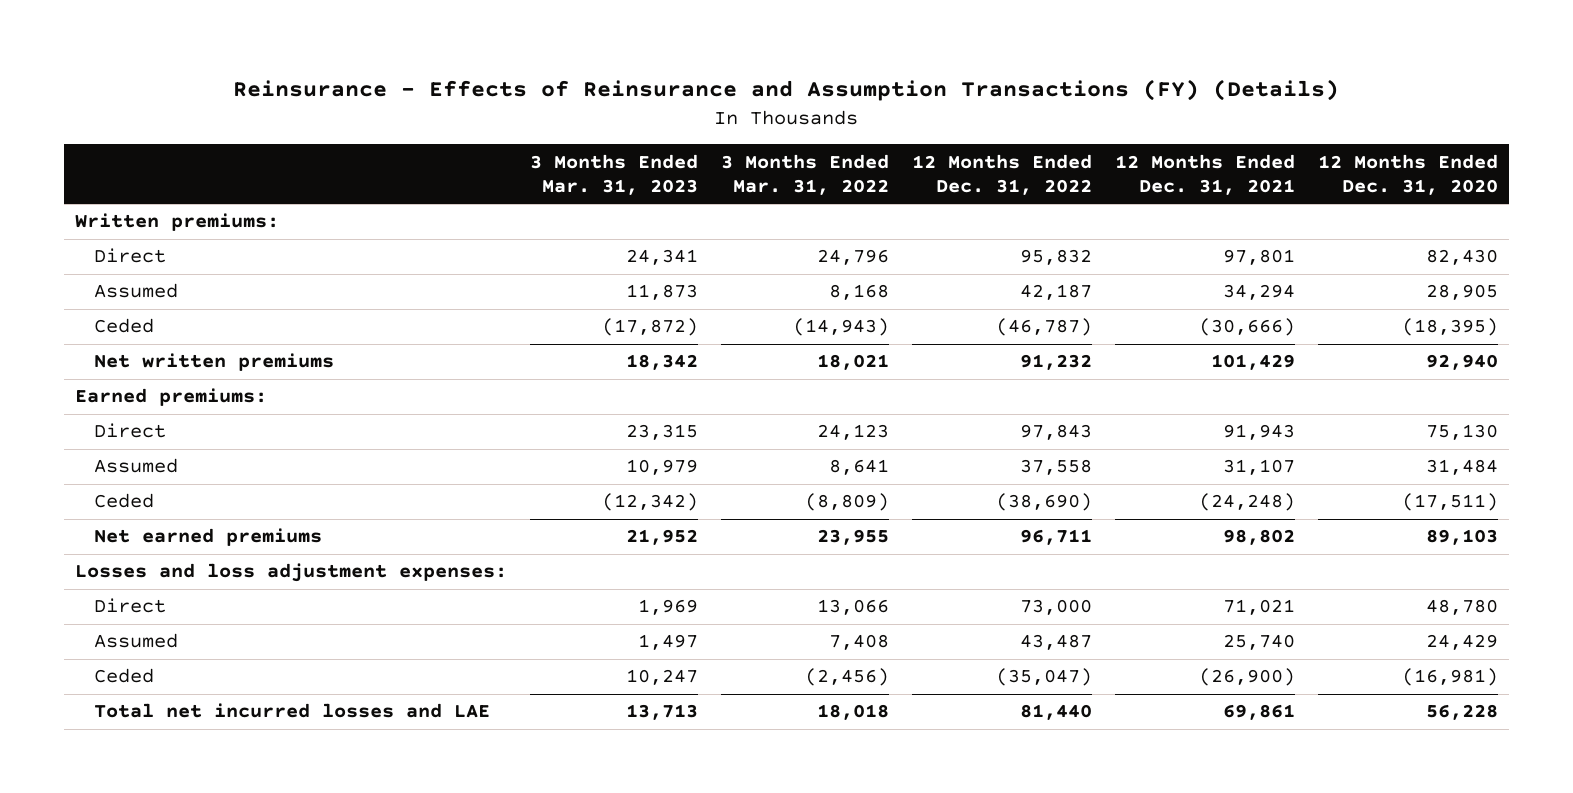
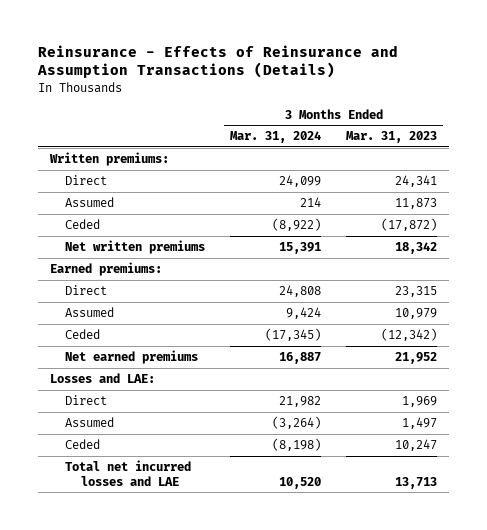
[233,78,1340,101] Reinsurance - Effects of Reinsurance and Assumption Transactions (FY) (Details) -> [36,44,398,79] Reinsurance - Effects of Reinsurance and Assumption Transactions (Details)
[721,153,890,195] 3 Months Ended Mar. 31, 2022 -> none
[911,153,1092,195] 12 Months Ended Dec. 31, 2022 -> none
[1114,153,1295,195] 12 Months Ended Dec. 31, 2021 -> none
[1317,153,1498,195] 12 Months Ended Dec. 31, 2020 -> none
none -> [230,131,322,144] Mar. 31, 2024
[75,563,508,583] Losses and loss adjustment expenses: -> [50,373,156,384] Losses and LAE:

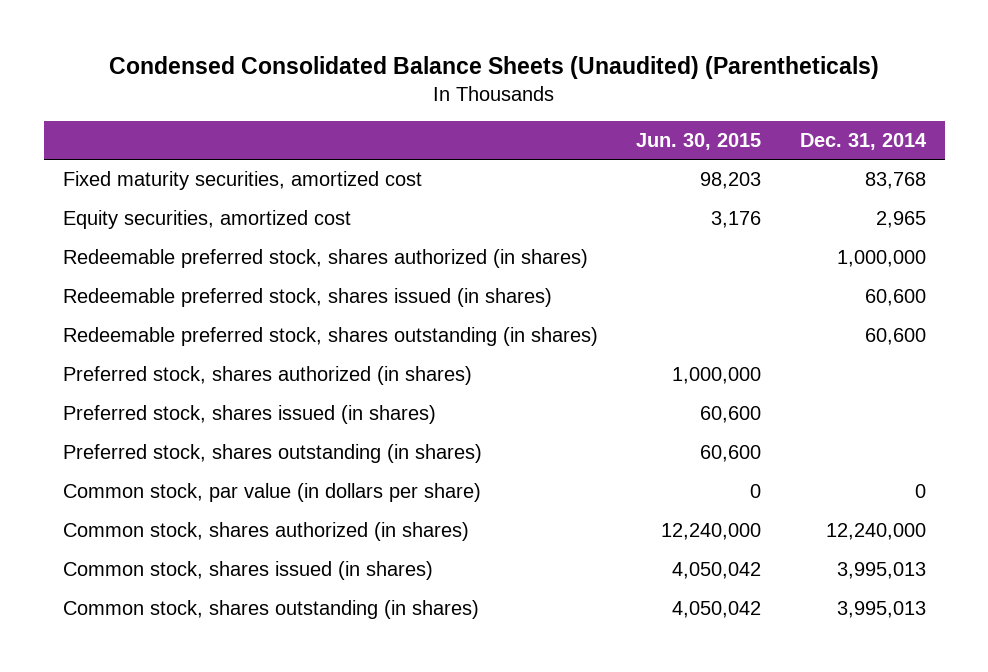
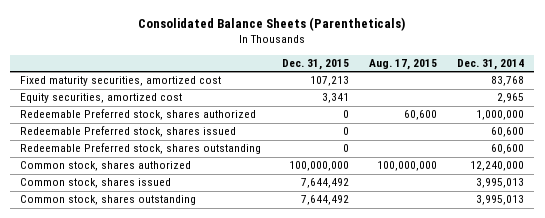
[109,56,880,80] Condensed Consolidated Balance Sheets (Unaudited) (Parentheticals) -> [138,16,406,31] Consolidated Balance Sheets (Parentheticals)
[636,132,762,150] Jun. 30, 2015 -> none
none -> [281,58,349,70] Dec. 31, 2015
none -> [368,58,437,70] Aug. 17, 2015
[62,366,472,386] Preferred stock, shares authorized (in shares) -> none
[62,405,436,425] Preferred stock, shares issued (in shares) -> none
[62,444,482,464] Preferred stock, shares outstanding (in shares) -> none
[62,483,481,503] Common stock, par value (in dollars per share) -> none
[62,249,588,269] Redeemable preferred stock, shares authorized (in shares) -> [20,109,257,121] Redeemable Preferred stock, shares authorized
[62,288,552,308] Redeemable preferred stock, shares issued (in shares) -> [20,126,237,138] Redeemable Preferred stock, shares issued
[62,327,598,347] Redeemable preferred stock, shares outstanding (in shares) -> [20,143,262,155] Redeemable Preferred stock, shares outstanding
[62,522,469,542] Common stock, shares authorized (in shares) -> [20,161,192,172] Common stock, shares authorized
[62,561,433,581] Common stock, shares issued (in shares) -> [20,178,172,189] Common stock, shares issued
[62,600,479,620] Common stock, shares outstanding (in shares) -> [20,195,197,206] Common stock, shares outstanding

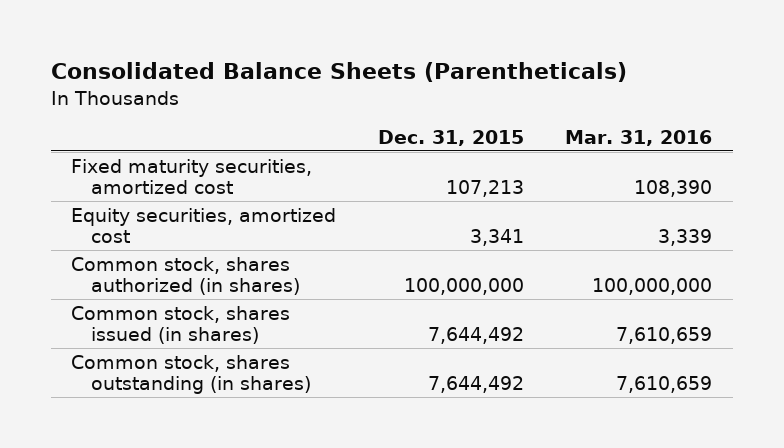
[368,58,437,70] Aug. 17, 2015 -> none
[457,58,525,70] Dec. 31, 2014 -> none
none -> [565,129,713,146] Mar. 31, 2016
[20,109,257,121] Redeemable Preferred stock, shares authorized -> none
[20,126,237,138] Redeemable Preferred stock, shares issued -> none
[20,143,262,155] Redeemable Preferred stock, shares outstanding -> none
[20,161,192,172] Common stock, shares authorized -> [71,256,300,295] Common stock, shares authorized (in shares)
[20,178,172,189] Common stock, shares issued -> [71,305,291,344] Common stock, shares issued (in shares)
[20,195,197,206] Common stock, shares outstanding -> [71,354,311,394] Common stock, shares outstanding (in shares)

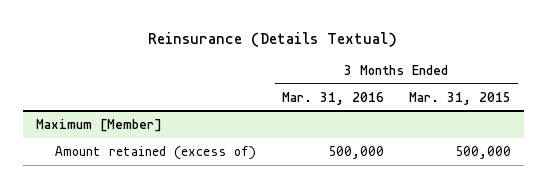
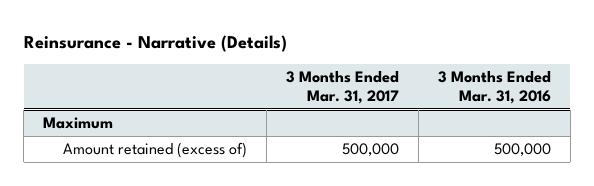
[148,31,398,47] Reinsurance (Details Textual) -> [23,35,287,53] Reinsurance - Narrative (Details)
[409,91,512,105] Mar. 31, 2015 -> none
none -> [286,71,400,104] 3 Months Ended Mar. 31, 2017
[35,118,162,132] Maximum [Member] -> [43,117,114,130] Maximum

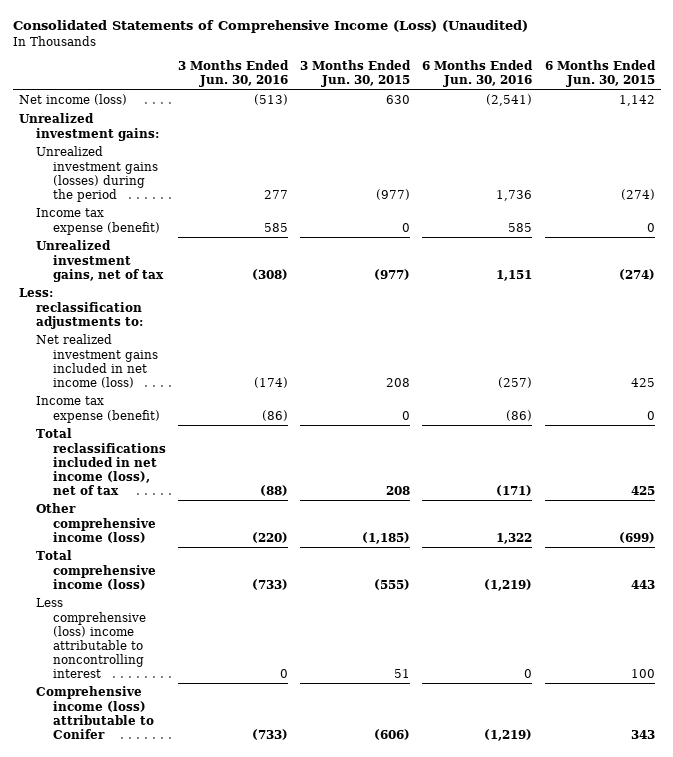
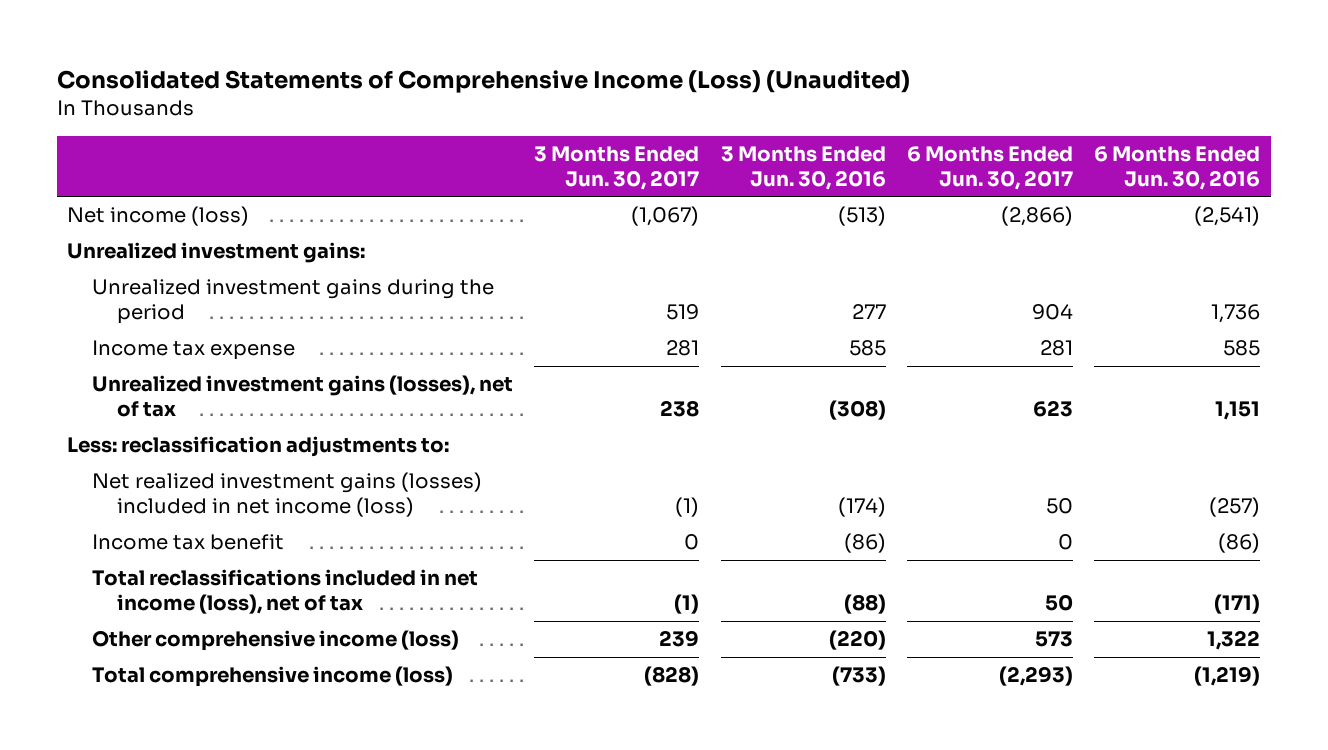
[300,60,412,88] 3 Months Ended Jun. 30, 2015 -> none
[544,60,656,88] 6 Months Ended Jun. 30, 2015 -> none
none -> [534,145,700,190] 3 Months Ended Jun. 30, 2017
none -> [907,145,1074,190] 6 Months Ended Jun. 30, 2017
[35,146,158,202] Unrealized investment gains (losses) during the period -> [92,279,495,325] Unrealized investment gains during the period
[35,208,160,235] Income tax expense (benefit) -> [92,340,296,361] Income tax expense
[35,240,164,282] Unrealized investment gains, net of tax -> [92,375,514,418] Unrealized investment gains (losses), net of tax
[35,334,158,388] Net realized investment gains included in net income (loss) -> [92,472,483,518] Net realized investment gains (losses) included in net income (loss)
[35,396,160,423] Income tax expense (benefit) -> [92,534,285,551] Income tax benefit
[35,598,146,679] Less comprehensive (loss) income attributable to noncontrolling interest -> none
[35,686,154,739] Comprehensive income (loss) attributable to Conifer -> none

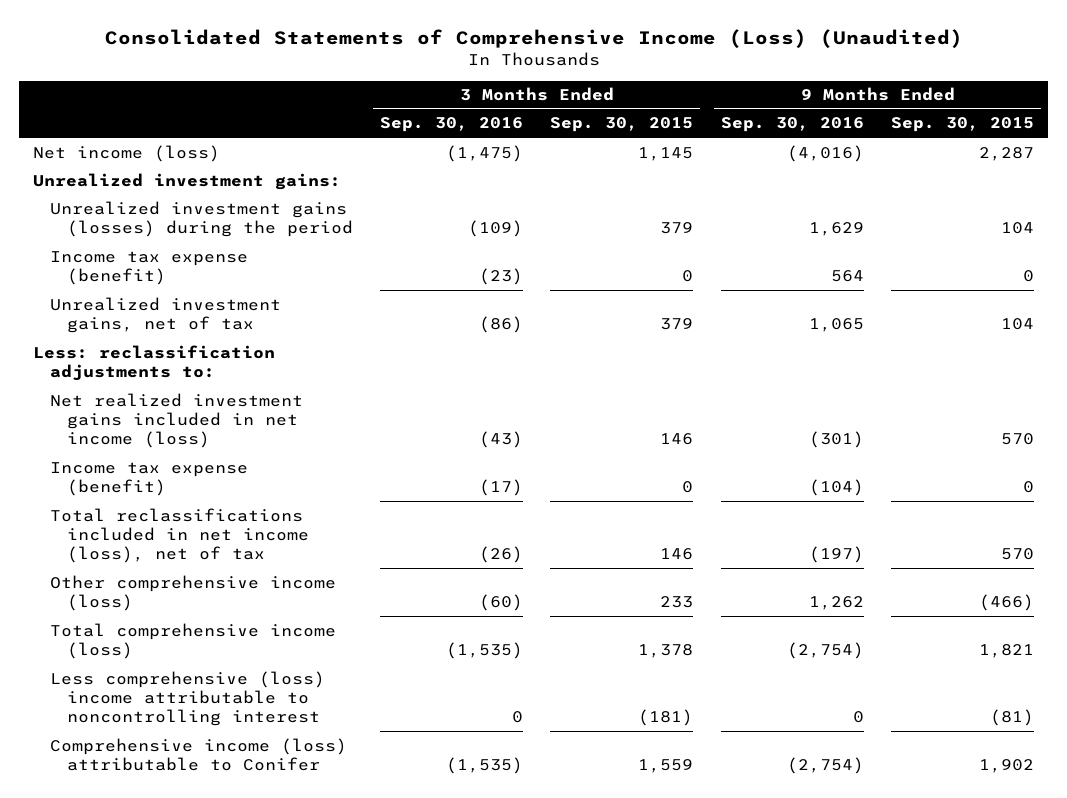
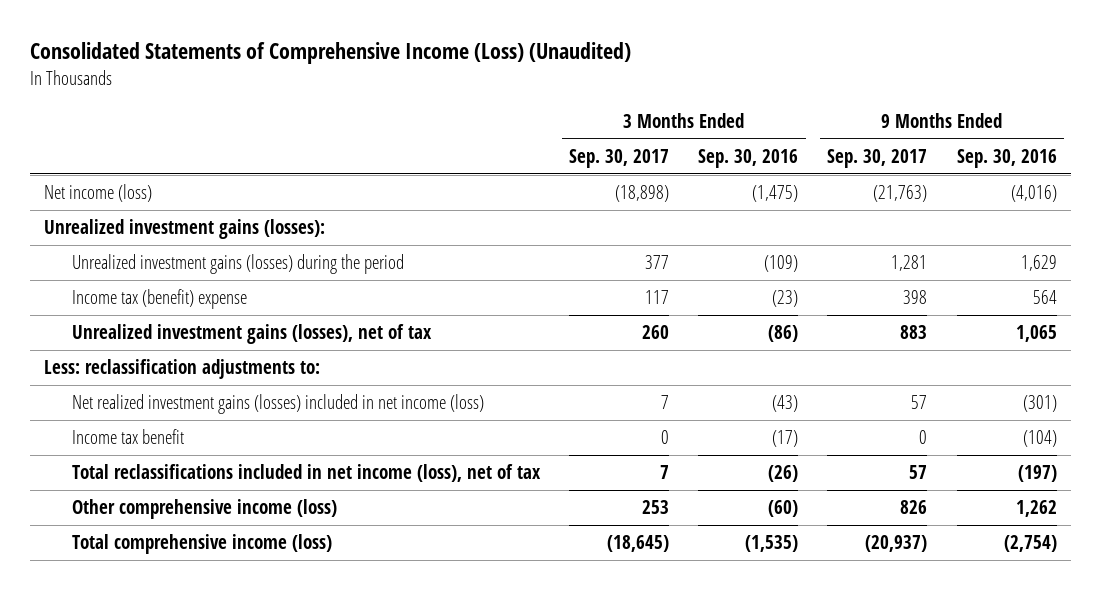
[550,117,694,133] Sep. 30, 2015 -> none
[891,117,1035,133] Sep. 30, 2015 -> none
none -> [569,149,670,169] Sep. 30, 2017
none -> [827,149,928,169] Sep. 30, 2017
[33,172,342,190] Unrealized investment gains: -> [44,219,326,240] Unrealized investment gains (losses):
[49,250,248,286] Income tax expense (benefit) -> [71,289,247,310] Income tax (benefit) expense
[49,296,281,334] Unrealized investment gains, net of tax -> [71,324,432,345] Unrealized investment gains (losses), net of tax
[49,392,303,449] Net realized investment gains included in net income (loss) -> [71,394,484,415] Net realized investment gains (losses) included in net income (loss)
[49,461,248,497] Income tax expense (benefit) -> [71,429,184,445] Income tax benefit
[49,670,325,727] Less comprehensive (loss) income attributable to noncontrolling interest -> none
[49,737,347,772] Comprehensive income (loss) attributable to Conifer -> none

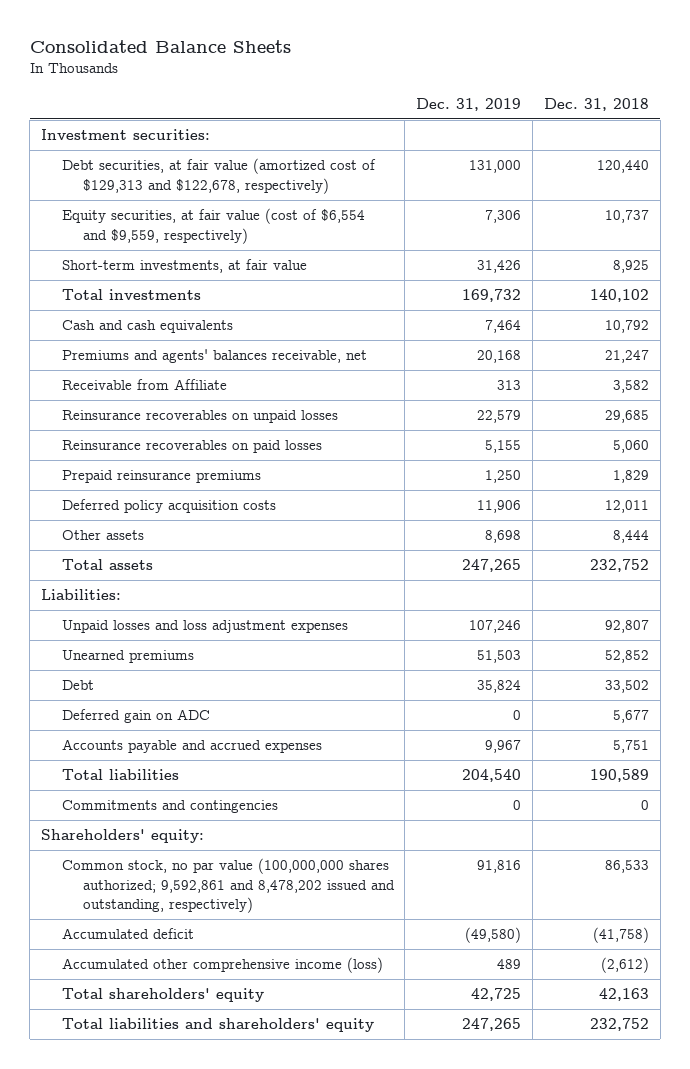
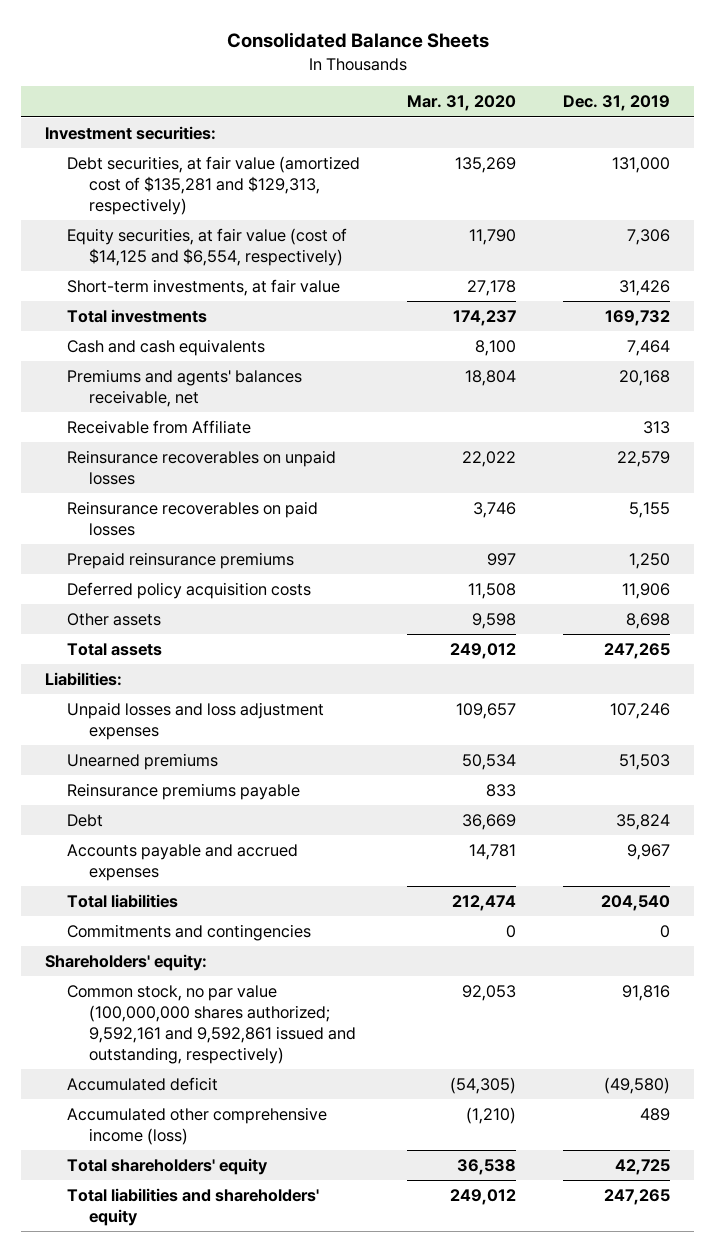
[543,97,649,111] Dec. 31, 2018 -> none
none -> [407,95,517,112] Mar. 31, 2020
[61,158,376,194] Debt securities, at fair value (amortized cost of $129,313 and $122,678, respectively) -> [66,155,360,215] Debt securities, at fair value (amortized cost of $135,281 and $129,313, respectively)
[61,208,365,244] Equity securities, at fair value (cost of $6,554 and $9,559, respectively) -> [66,227,347,266] Equity securities, at fair value (cost of $14,125 and $6,554, respectively)
none -> [66,782,300,800] Reinsurance premiums payable
[61,709,210,724] Deferred gain on ADC -> none
[61,858,395,914] Common stock, no par value (100,000,000 shares authorized; 9,592,861 and 8,478,202 issued and outstanding, respectively) -> [66,984,356,1064] Common stock, no par value (100,000,000 shares authorized; 9,592,161 and 9,592,861 issued and outstanding, respectively)

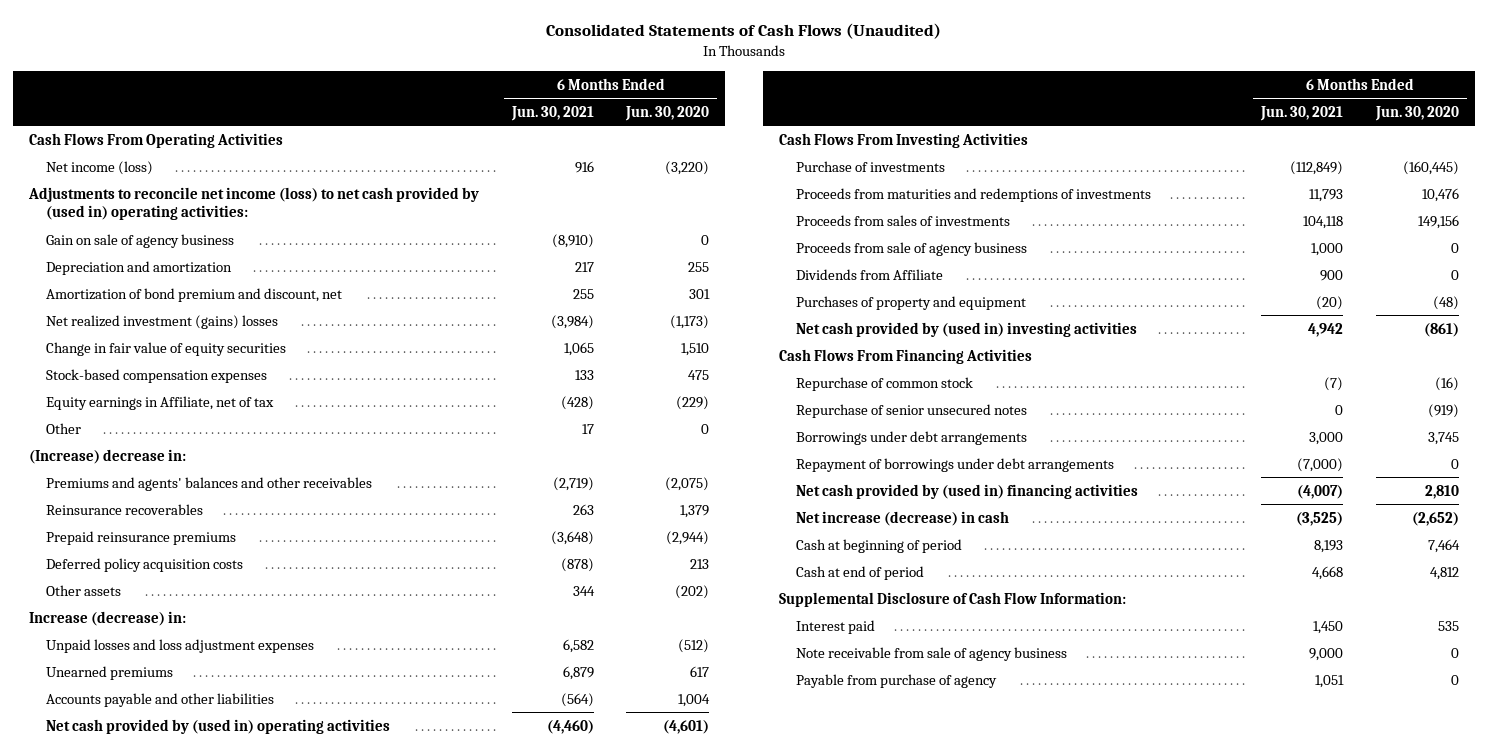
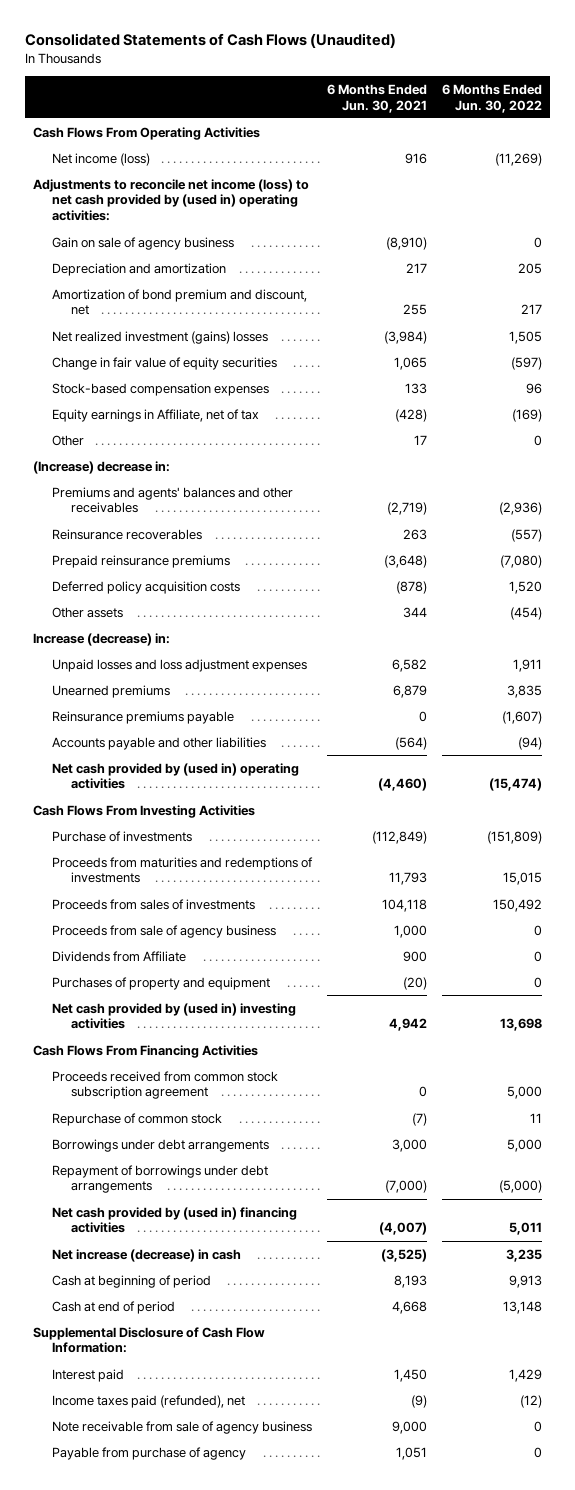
[625,105,710,121] Jun. 30, 2020 -> none
none -> [442,83,543,113] 6 Months Ended Jun. 30, 2022
none -> [52,710,235,724] Reinsurance premiums payable
none -> [52,1070,279,1100] Proceeds received from common stock subscription agreement
[795,403,1027,418] Repurchase of senior unsecured notes -> none
none -> [52,1394,246,1408] Income taxes paid (refunded), net

